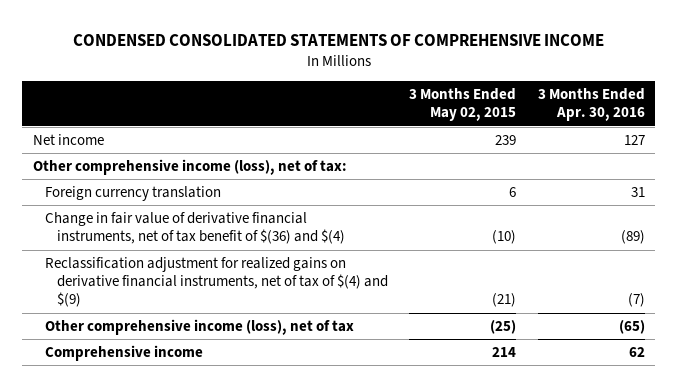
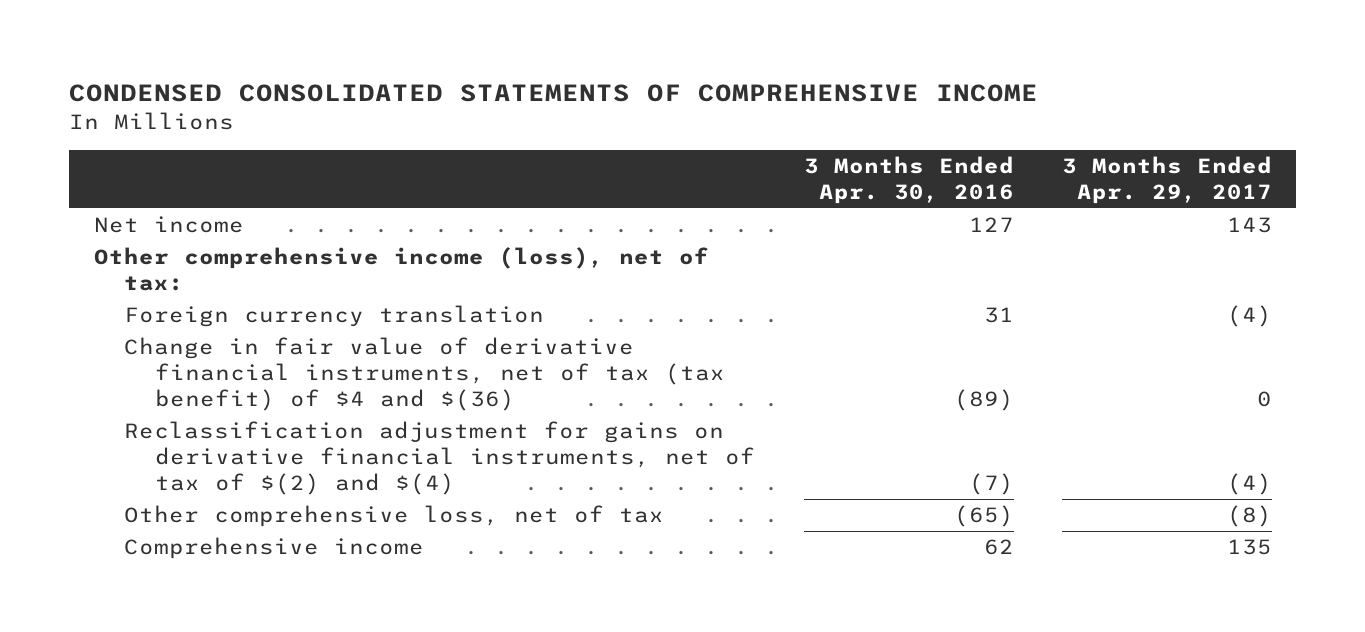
[409,88,517,122] 3 Months Ended May 02, 2015 -> none
none -> [1061,155,1272,204] 3 Months Ended Apr. 29, 2017
[45,212,346,245] Change in fair value of derivative financial instruments, net of tax benefit of $(36) and $(4) -> [124,337,726,412] Change in fair value of derivative financial instruments, net of tax (tax benefit) of $4 and $(36)
[45,257,389,308] Reclassification adjustment for realized gains on derivative financial instruments, net of tax of $(4) and $(9) -> [124,421,756,496] Reclassification adjustment for gains on derivative financial instruments, net of tax of $(2) and $(4)
[45,319,355,336] Other comprehensive income (loss), net of tax -> [124,505,665,528] Other comprehensive loss, net of tax

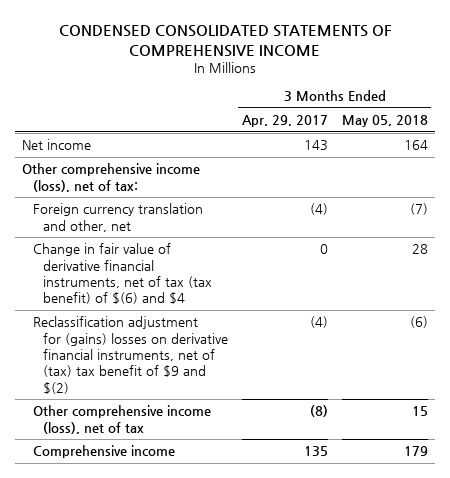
[803,155,1014,204] 3 Months Ended Apr. 30, 2016 -> none
none -> [341,115,428,128] May 05, 2018
[124,305,545,328] Foreign currency translation -> [32,203,203,232] Foreign currency translation and other, net
[124,337,726,412] Change in fair value of derivative financial instruments, net of tax (tax benefit) of $4 and $(36) -> [32,243,212,305] Change in fair value of derivative financial instruments, net of tax (tax benefit) of $(6) and $4
[124,421,756,496] Reclassification adjustment for gains on derivative financial instruments, net of tax of $(2) and $(4) -> [32,316,228,394] Reclassification adjustment for (gains) losses on derivative financial instruments, net of (tax) tax benefit of $9 and $(2)
[124,505,665,528] Other comprehensive loss, net of tax -> [32,405,211,434] Other comprehensive income (loss), net of tax

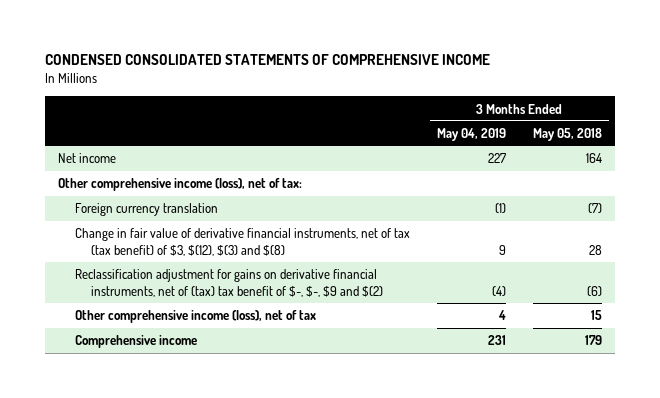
[241,115,328,128] Apr. 29, 2017 -> none
none -> [436,128,506,142] May 04, 2019
[32,203,203,232] Foreign currency translation and other, net -> [74,203,218,217] Foreign currency translation
[32,243,212,305] Change in fair value of derivative financial instruments, net of tax (tax benefit) of $(6) and $4 -> [74,228,410,256] Change in fair value of derivative financial instruments, net of tax (tax benefit) of $3, $(12), $(3) and $(8)
[32,316,228,394] Reclassification adjustment for (gains) losses on derivative financial instruments, net of (tax) tax benefit of $9 and $(2) -> [74,269,384,297] Reclassification adjustment for gains on derivative financial instruments, net of (tax) tax benefit of $-, $-, $9 and $(2)

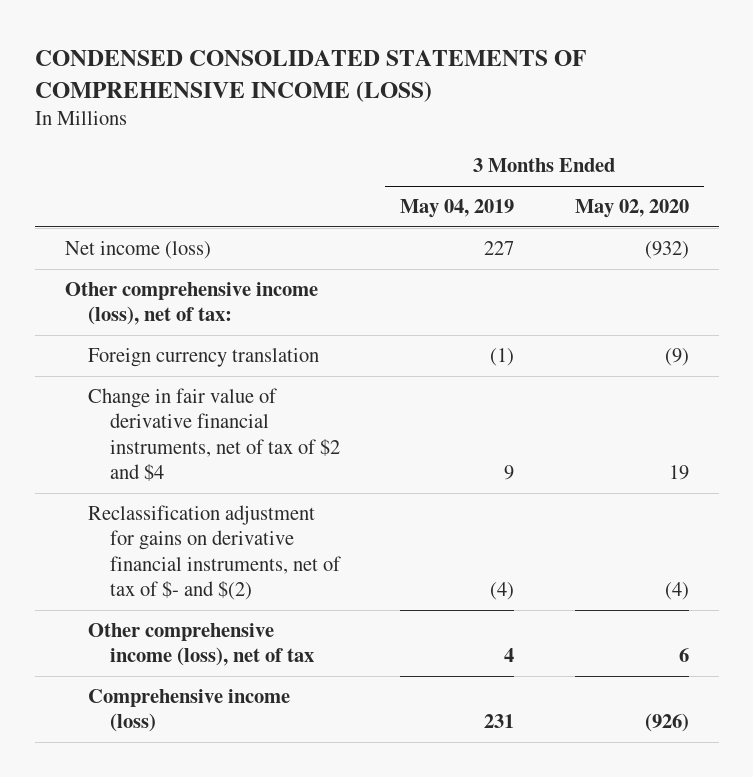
[44,54,490,66] CONDENSED CONSOLIDATED STATEMENTS OF COMPREHENSIVE INCOME -> [34,50,586,102] CONDENSED CONSOLIDATED STATEMENTS OF COMPREHENSIVE INCOME (LOSS)
[532,128,602,142] May 05, 2018 -> none
none -> [574,198,689,218] May 02, 2020
[58,153,117,164] Net income -> [64,240,211,259] Net income (loss)
[74,228,410,256] Change in fair value of derivative financial instruments, net of tax (tax benefit) of $3, $(12), $(3) and $(8) -> [87,387,341,482] Change in fair value of derivative financial instruments, net of tax of $2 and $4
[74,269,384,297] Reclassification adjustment for gains on derivative financial instruments, net of (tax) tax benefit of $-, $-, $9 and $(2) -> [87,504,342,601] Reclassification adjustment for gains on derivative financial instruments, net of tax of $- and $(2)
[74,335,197,349] Comprehensive income -> [87,688,290,733] Comprehensive income (loss)

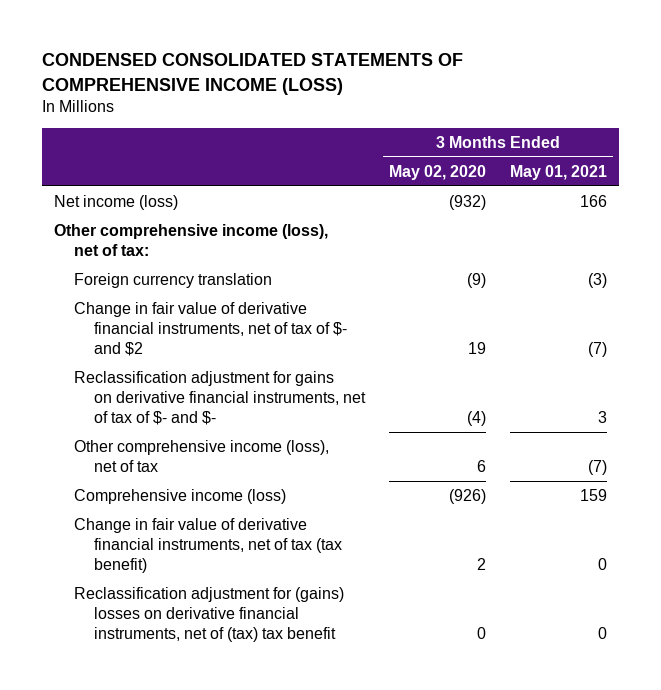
[400,198,515,218] May 04, 2019 -> none
none -> [510,164,608,180] May 01, 2021
[87,387,341,482] Change in fair value of derivative financial instruments, net of tax of $2 and $4 -> [74,301,348,357] Change in fair value of derivative financial instruments, net of tax of $- and $2
[87,504,342,601] Reclassification adjustment for gains on derivative financial instruments, net of tax of $- and $(2) -> [74,370,367,426] Reclassification adjustment for gains on derivative financial instruments, net of tax of $- and $-
none -> [74,517,343,574] Change in fair value of derivative financial instruments, net of tax (tax benefit)
none -> [74,586,345,643] Reclassification adjustment for (gains) losses on derivative financial instruments, net of (tax) tax benefit

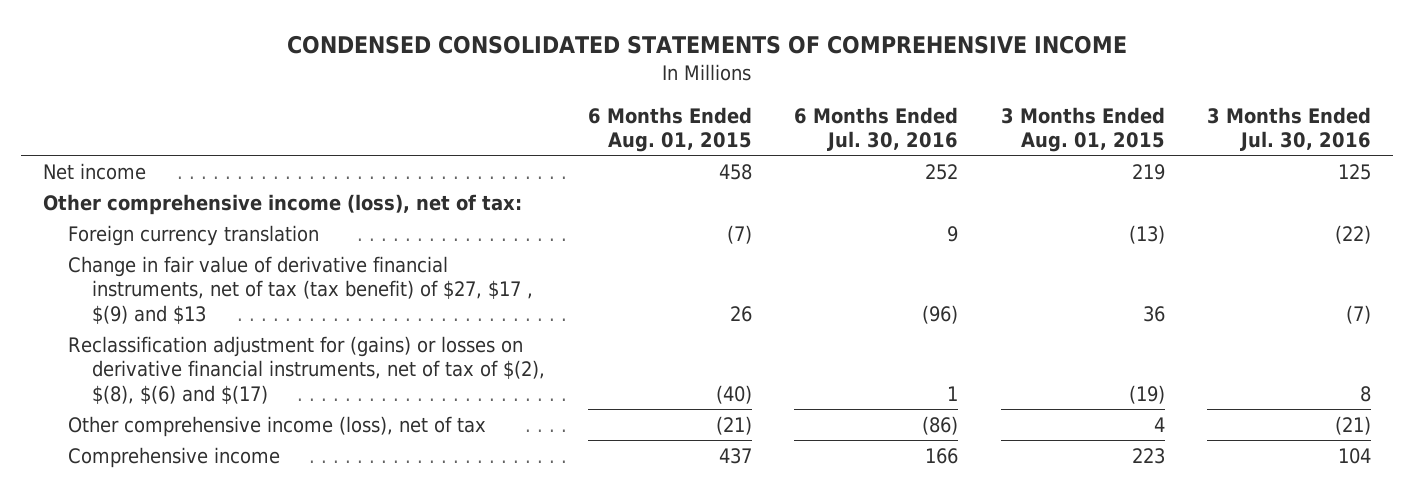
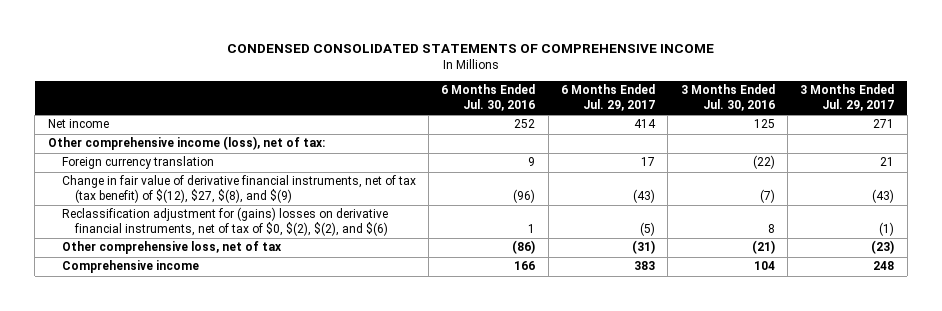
[587,106,752,153] 6 Months Ended Aug. 01, 2015 -> none
[1000,106,1165,153] 3 Months Ended Aug. 01, 2015 -> none
none -> [561,84,656,111] 6 Months Ended Jul. 29, 2017
none -> [800,84,895,111] 3 Months Ended Jul. 29, 2017
[67,255,534,324] Change in fair value of derivative financial instruments, net of tax (tax benefit) of $27, $17 , $(9) and $13 -> [61,175,416,204] Change in fair value of derivative financial instruments, net of tax (tax benefit) of $(12), $27, $(8), and $(9)
[67,335,546,404] Reclassification adjustment for (gains) or losses on derivative financial instruments, net of tax of $(2), $(8), $(6) and $(17) -> [61,207,389,237] Reclassification adjustment for (gains) losses on derivative financial instruments, net of tax of $0, $(2), $(2), and $(6)
[67,415,486,437] Other comprehensive income (loss), net of tax -> [61,241,282,255] Other comprehensive loss, net of tax

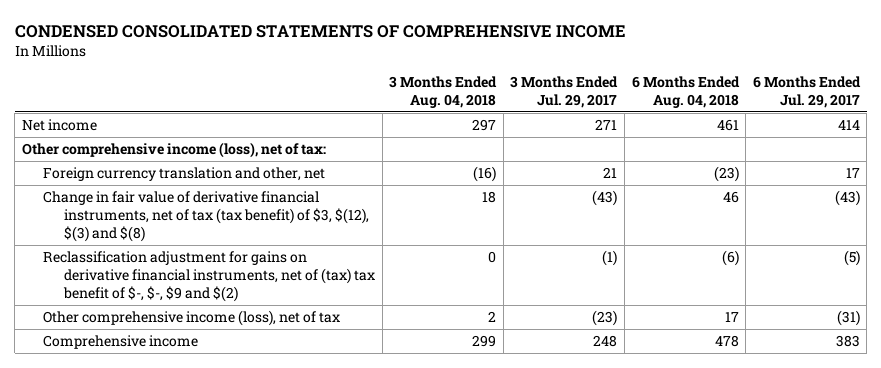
[441,84,536,111] 6 Months Ended Jul. 30, 2016 -> none
[680,84,775,111] 3 Months Ended Jul. 30, 2016 -> none
none -> [389,75,498,108] 3 Months Ended Aug. 04, 2018
none -> [631,75,740,108] 6 Months Ended Aug. 04, 2018
[61,156,214,170] Foreign currency translation -> [42,166,325,181] Foreign currency translation and other, net
[61,175,416,204] Change in fair value of derivative financial instruments, net of tax (tax benefit) of $(12), $27, $(8), and $(9) -> [42,190,369,243] Change in fair value of derivative financial instruments, net of tax (tax benefit) of $3, $(12), $(3) and $(8)
[61,207,389,237] Reclassification adjustment for (gains) losses on derivative financial instruments, net of tax of $0, $(2), $(2), and $(6) -> [42,250,375,303] Reclassification adjustment for gains on derivative financial instruments, net of (tax) tax benefit of $-, $-, $9 and $(2)
[61,241,282,255] Other comprehensive loss, net of tax -> [42,309,340,326] Other comprehensive income (loss), net of tax

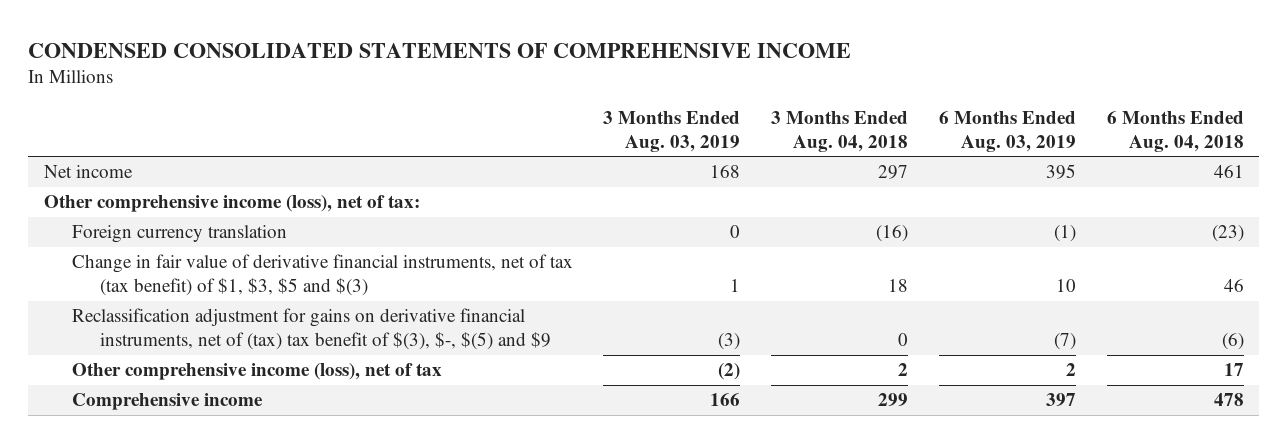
[510,75,619,108] 3 Months Ended Jul. 29, 2017 -> none
[752,75,861,108] 6 Months Ended Jul. 29, 2017 -> none
none -> [603,110,741,152] 3 Months Ended Aug. 03, 2019
none -> [938,110,1076,152] 6 Months Ended Aug. 03, 2019
[42,166,325,181] Foreign currency translation and other, net -> [71,225,287,244] Foreign currency translation
[42,190,369,243] Change in fair value of derivative financial instruments, net of tax (tax benefit) of $3, $(12), $(3) and $(8) -> [71,254,573,297] Change in fair value of derivative financial instruments, net of tax (tax benefit) of $1, $3, $5 and $(3)
[42,250,375,303] Reclassification adjustment for gains on derivative financial instruments, net of (tax) tax benefit of $-, $-, $9 and $(2) -> [71,308,552,351] Reclassification adjustment for gains on derivative financial instruments, net of (tax) tax benefit of $(3), $-, $(5) and $9

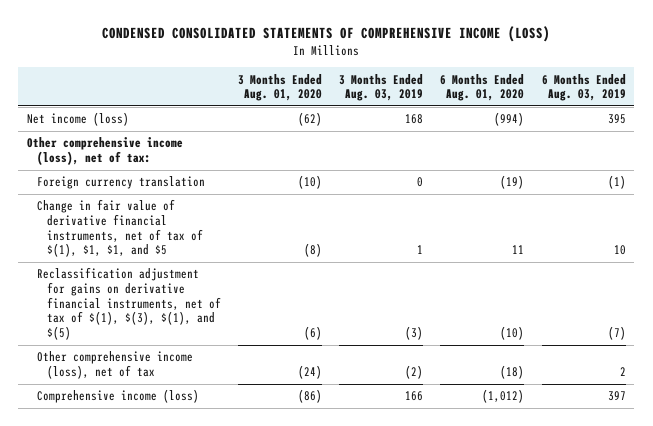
[28,42,852,58] CONDENSED CONSOLIDATED STATEMENTS OF COMPREHENSIVE INCOME -> [102,25,551,42] CONDENSED CONSOLIDATED STATEMENTS OF COMPREHENSIVE INCOME (LOSS)
[771,110,909,152] 3 Months Ended Aug. 04, 2018 -> none
[1106,110,1244,152] 6 Months Ended Aug. 04, 2018 -> none
none -> [237,73,322,102] 3 Months Ended Aug. 01, 2020
none -> [440,73,525,102] 6 Months Ended Aug. 01, 2020
[43,165,133,179] Net income -> [27,112,130,127] Net income (loss)
[71,254,573,297] Change in fair value of derivative financial instruments, net of tax (tax benefit) of $1, $3, $5 and $(3) -> [36,199,203,258] Change in fair value of derivative financial instruments, net of tax of $(1), $1, $1, and $5
[71,308,552,351] Reclassification adjustment for gains on derivative financial instruments, net of (tax) tax benefit of $(3), $-, $(5) and $9 -> [36,267,221,340] Reclassification adjustment for gains on derivative financial instruments, net of tax of $(1), $(3), $(1), and $(5)
[71,393,263,411] Comprehensive income -> [36,389,199,404] Comprehensive income (loss)

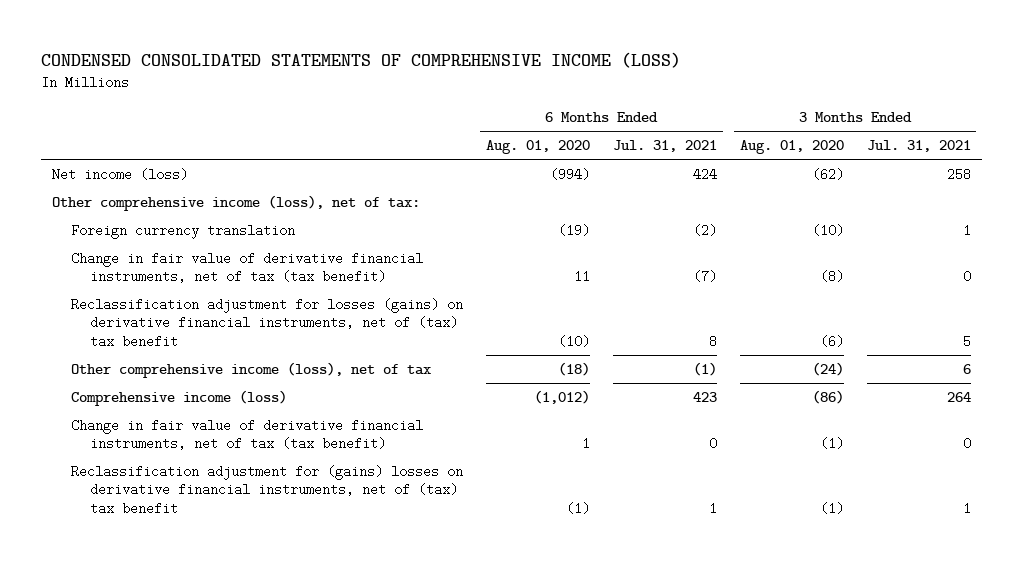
[339,73,424,102] 3 Months Ended Aug. 03, 2019 -> none
[541,73,626,102] 6 Months Ended Aug. 03, 2019 -> none
none -> [612,139,717,152] Jul. 31, 2021
none -> [866,139,971,152] Jul. 31, 2021
[36,199,203,258] Change in fair value of derivative financial instruments, net of tax of $(1), $1, $1, and $5 -> [70,251,423,284] Change in fair value of derivative financial instruments, net of tax (tax benefit)
[36,267,221,340] Reclassification adjustment for gains on derivative financial instruments, net of tax of $(1), $(3), $(1), and $(5) -> [70,297,463,348] Reclassification adjustment for losses (gains) on derivative financial instruments, net of (tax) tax benefit
none -> [70,418,423,451] Change in fair value of derivative financial instruments, net of tax (tax benefit)
none -> [70,464,463,515] Reclassification adjustment for (gains) losses on derivative financial instruments, net of (tax) tax benefit

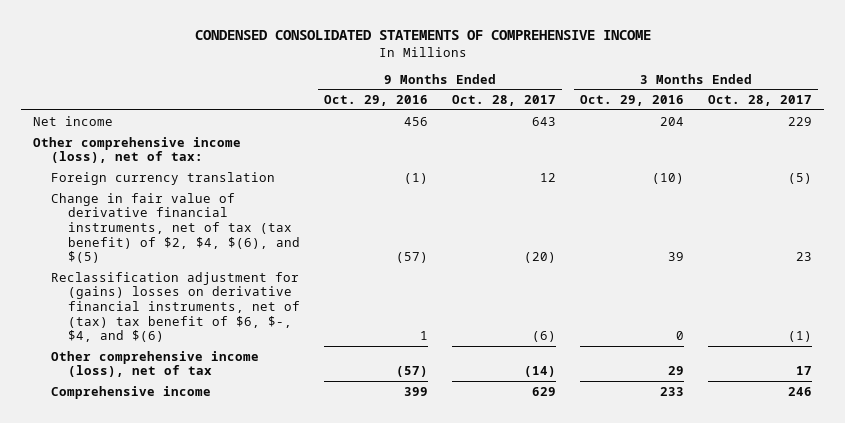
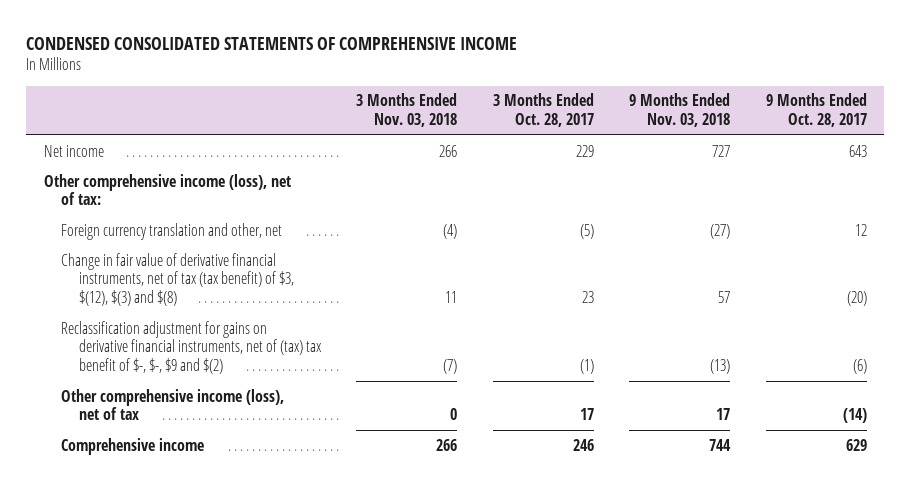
[324,95,429,107] Oct. 29, 2016 -> none
[580,95,685,107] Oct. 29, 2016 -> none
none -> [356,93,458,127] 3 Months Ended Nov. 03, 2018
none -> [629,93,731,127] 9 Months Ended Nov. 03, 2018
[50,171,275,185] Foreign currency translation -> [61,222,283,240] Foreign currency translation and other, net
[50,192,301,264] Change in fair value of derivative financial instruments, net of tax (tax benefit) of $2, $4, $(6), and $(5) -> [61,252,295,306] Change in fair value of derivative financial instruments, net of tax (tax benefit) of $3, $(12), $(3) and $(8)
[50,271,301,343] Reclassification adjustment for (gains) losses on derivative financial instruments, net of (tax) tax benefit of $6, $-, $4, and $(6) -> [61,320,323,374] Reclassification adjustment for gains on derivative financial instruments, net of (tax) tax benefit of $-, $-, $9 and $(2)

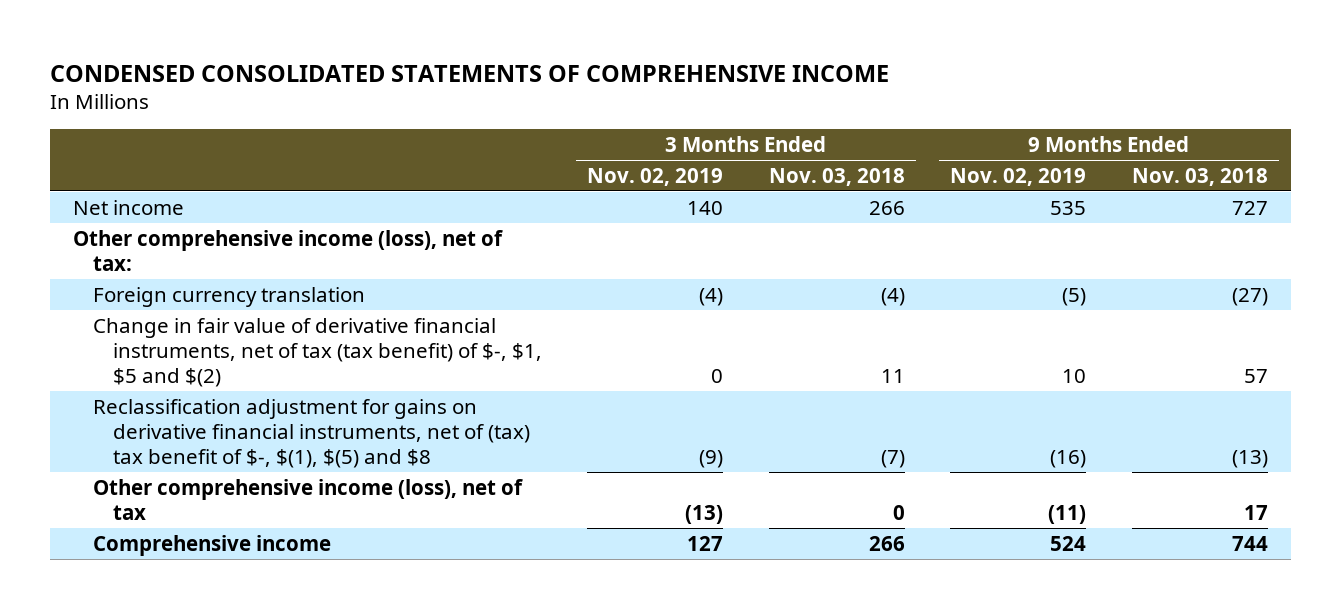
[492,93,594,127] 3 Months Ended Oct. 28, 2017 -> none
[765,93,867,127] 9 Months Ended Oct. 28, 2017 -> none
none -> [587,167,724,186] Nov. 02, 2019
none -> [950,167,1087,186] Nov. 02, 2019
[61,222,283,240] Foreign currency translation and other, net -> [92,286,365,307] Foreign currency translation
[61,252,295,306] Change in fair value of derivative financial instruments, net of tax (tax benefit) of $3, $(12), $(3) and $(8) -> [92,317,542,388] Change in fair value of derivative financial instruments, net of tax (tax benefit) of $-, $1, $5 and $(2)
[61,320,323,374] Reclassification adjustment for gains on derivative financial instruments, net of (tax) tax benefit of $-, $-, $9 and $(2) -> [92,398,530,469] Reclassification adjustment for gains on derivative financial instruments, net of (tax) tax benefit of $-, $(1), $(5) and $8

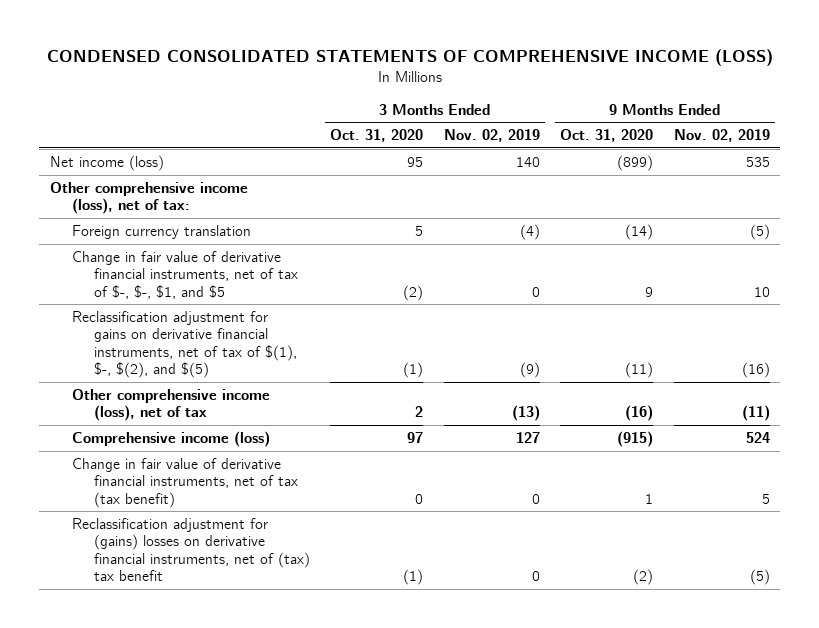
[50,64,890,82] CONDENSED CONSOLIDATED STATEMENTS OF COMPREHENSIVE INCOME -> [46,49,773,67] CONDENSED CONSOLIDATED STATEMENTS OF COMPREHENSIVE INCOME (LOSS)
[768,167,905,186] Nov. 03, 2018 -> none
[1131,167,1268,186] Nov. 03, 2018 -> none
none -> [330,129,424,143] Oct. 31, 2020
none -> [560,129,654,143] Oct. 31, 2020
[72,199,184,215] Net income -> [49,154,164,171] Net income (loss)
[92,317,542,388] Change in fair value of derivative financial instruments, net of tax (tax benefit) of $-, $1, $5 and $(2) -> [71,250,299,299] Change in fair value of derivative financial instruments, net of tax of $-, $-, $1, and $5
[92,398,530,469] Reclassification adjustment for gains on derivative financial instruments, net of (tax) tax benefit of $-, $(1), $(5) and $8 -> [71,310,298,379] Reclassification adjustment for gains on derivative financial instruments, net of tax of $(1), $-, $(2), and $(5)
[92,534,331,556] Comprehensive income -> [71,430,270,447] Comprehensive income (loss)
none -> [71,457,299,508] Change in fair value of derivative financial instruments, net of tax (tax benefit)
none -> [71,517,311,582] Reclassification adjustment for (gains) losses on derivative financial instruments, net of (tax) tax benefit

